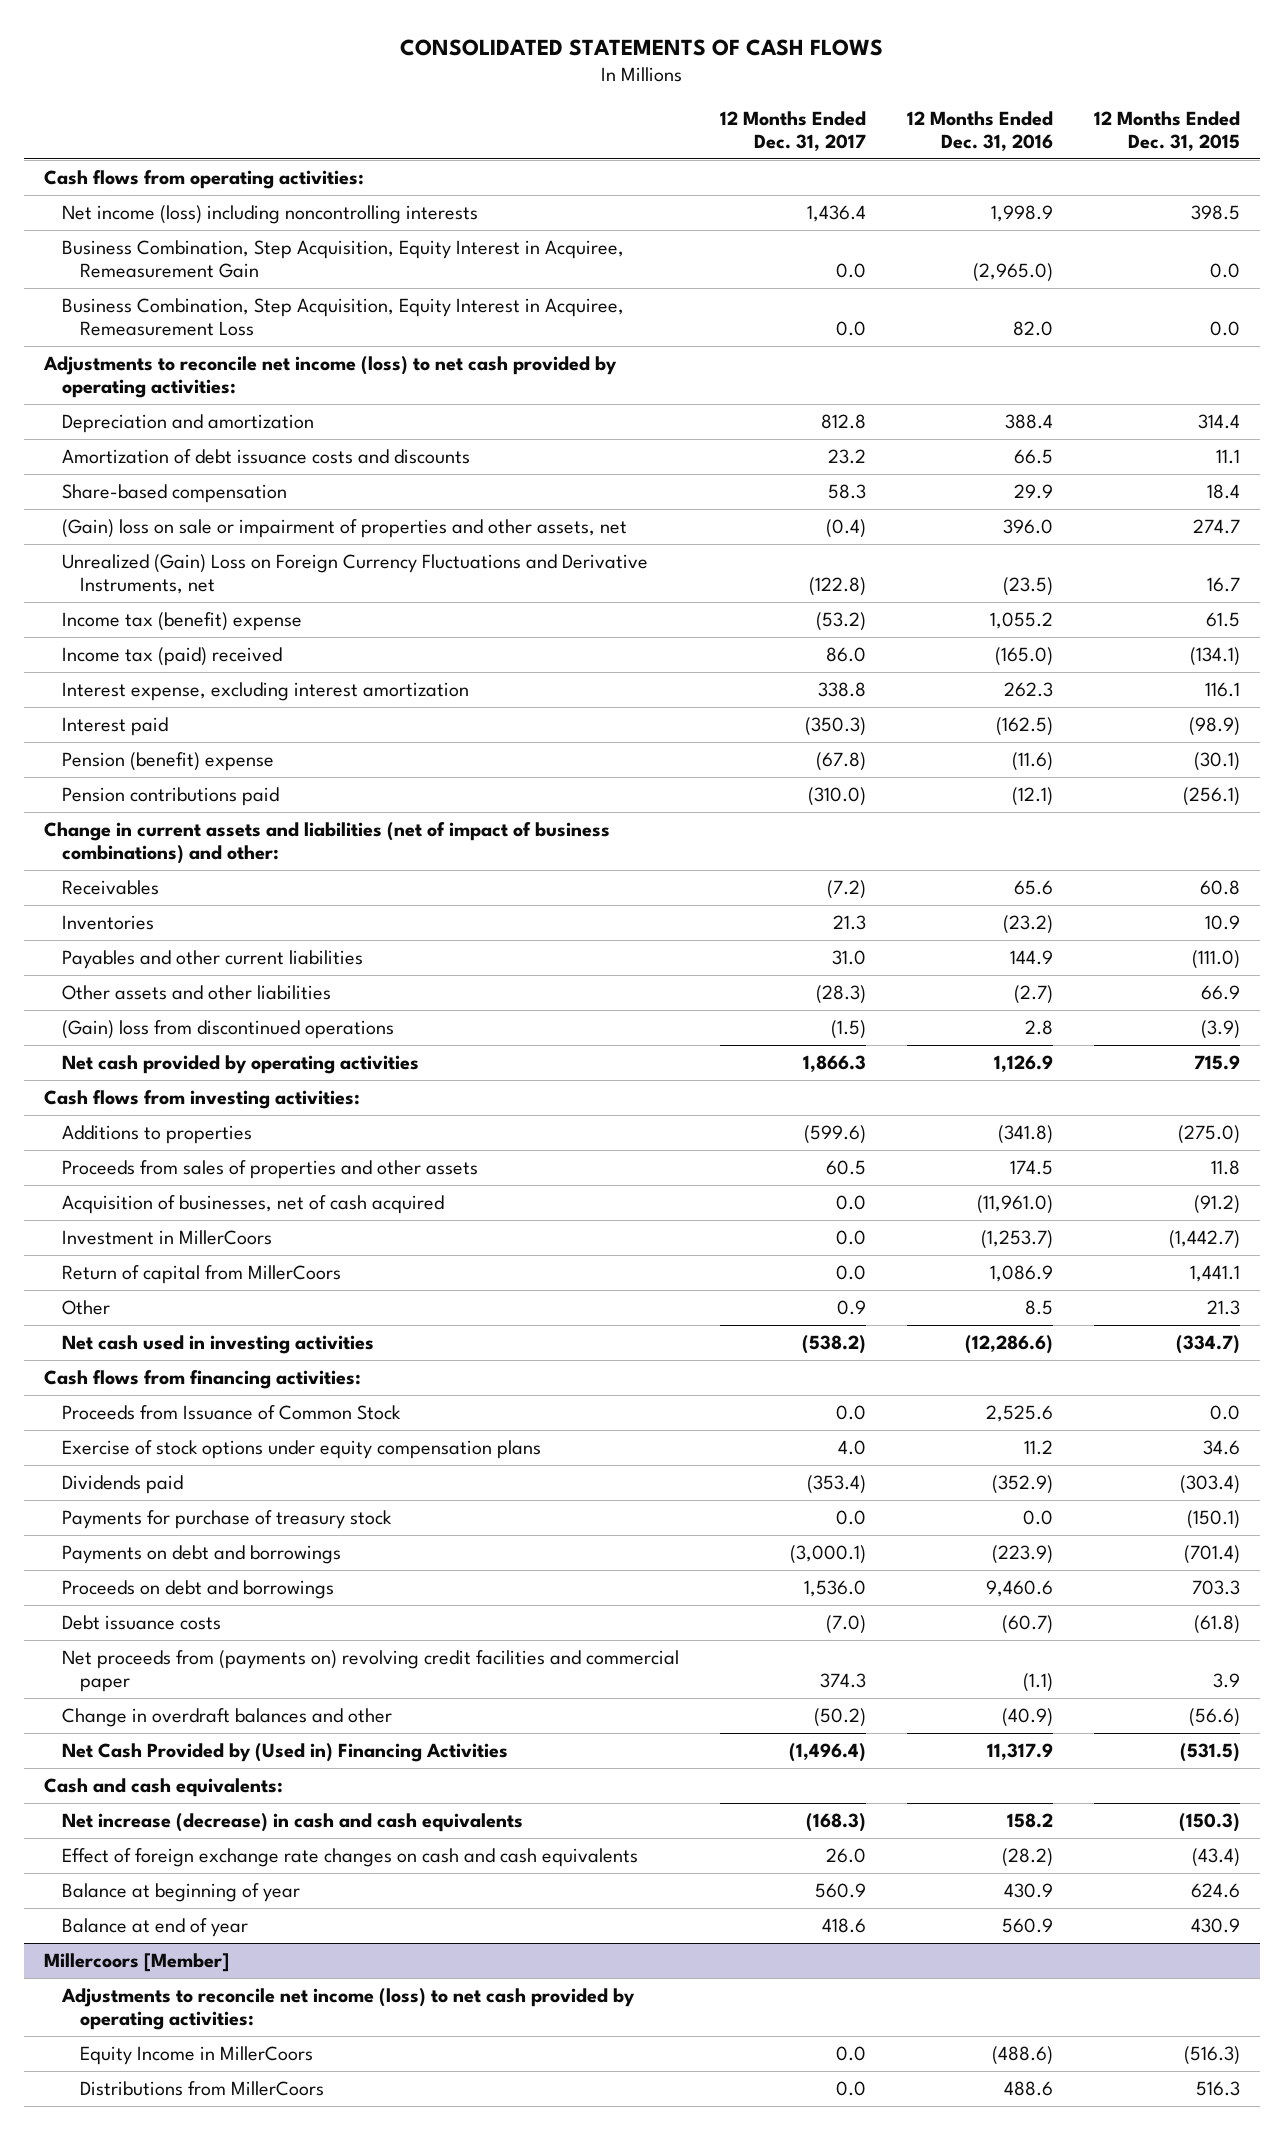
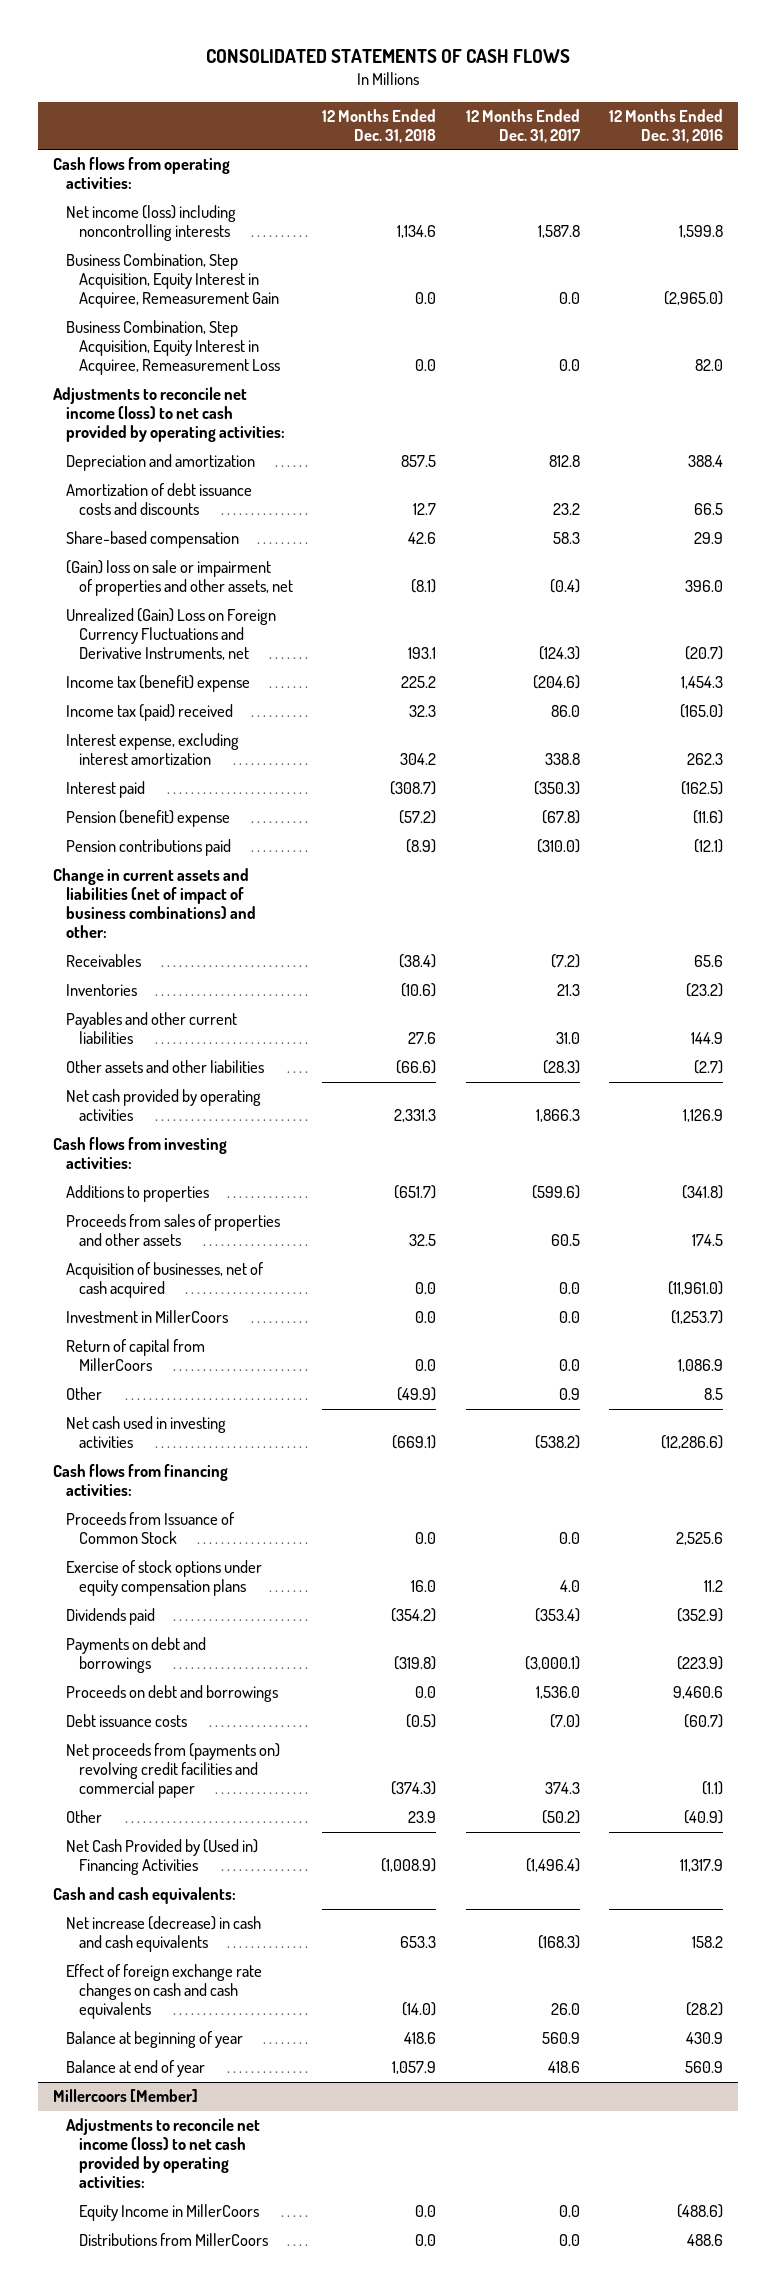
[1093,111,1240,152] 12 Months Ended Dec. 31, 2015 -> none
none -> [322,108,437,143] 12 Months Ended Dec. 31, 2018
[807,204,867,222] 1,436.4 -> [537,225,580,239] 1,587.8
[990,204,1053,222] 1,998.9 -> [679,225,724,239] 1,599.8
[809,576,867,596] (122.8) -> [538,646,580,661] (124.3)
[1002,576,1053,596] (23.5) -> [685,646,724,661] (20.7)
[816,611,867,631] (53.2) -> [532,675,580,690] (204.6)
[989,611,1053,629] 1,055.2 -> [681,676,724,690] 1,454.3
[62,1019,395,1039] (Gain) loss from discontinued operations -> none
[62,1509,393,1529] Payments for purchase of treasury stock -> none
[62,1707,393,1727] Change in overdraft balances and other -> [65,1810,102,1824] Other

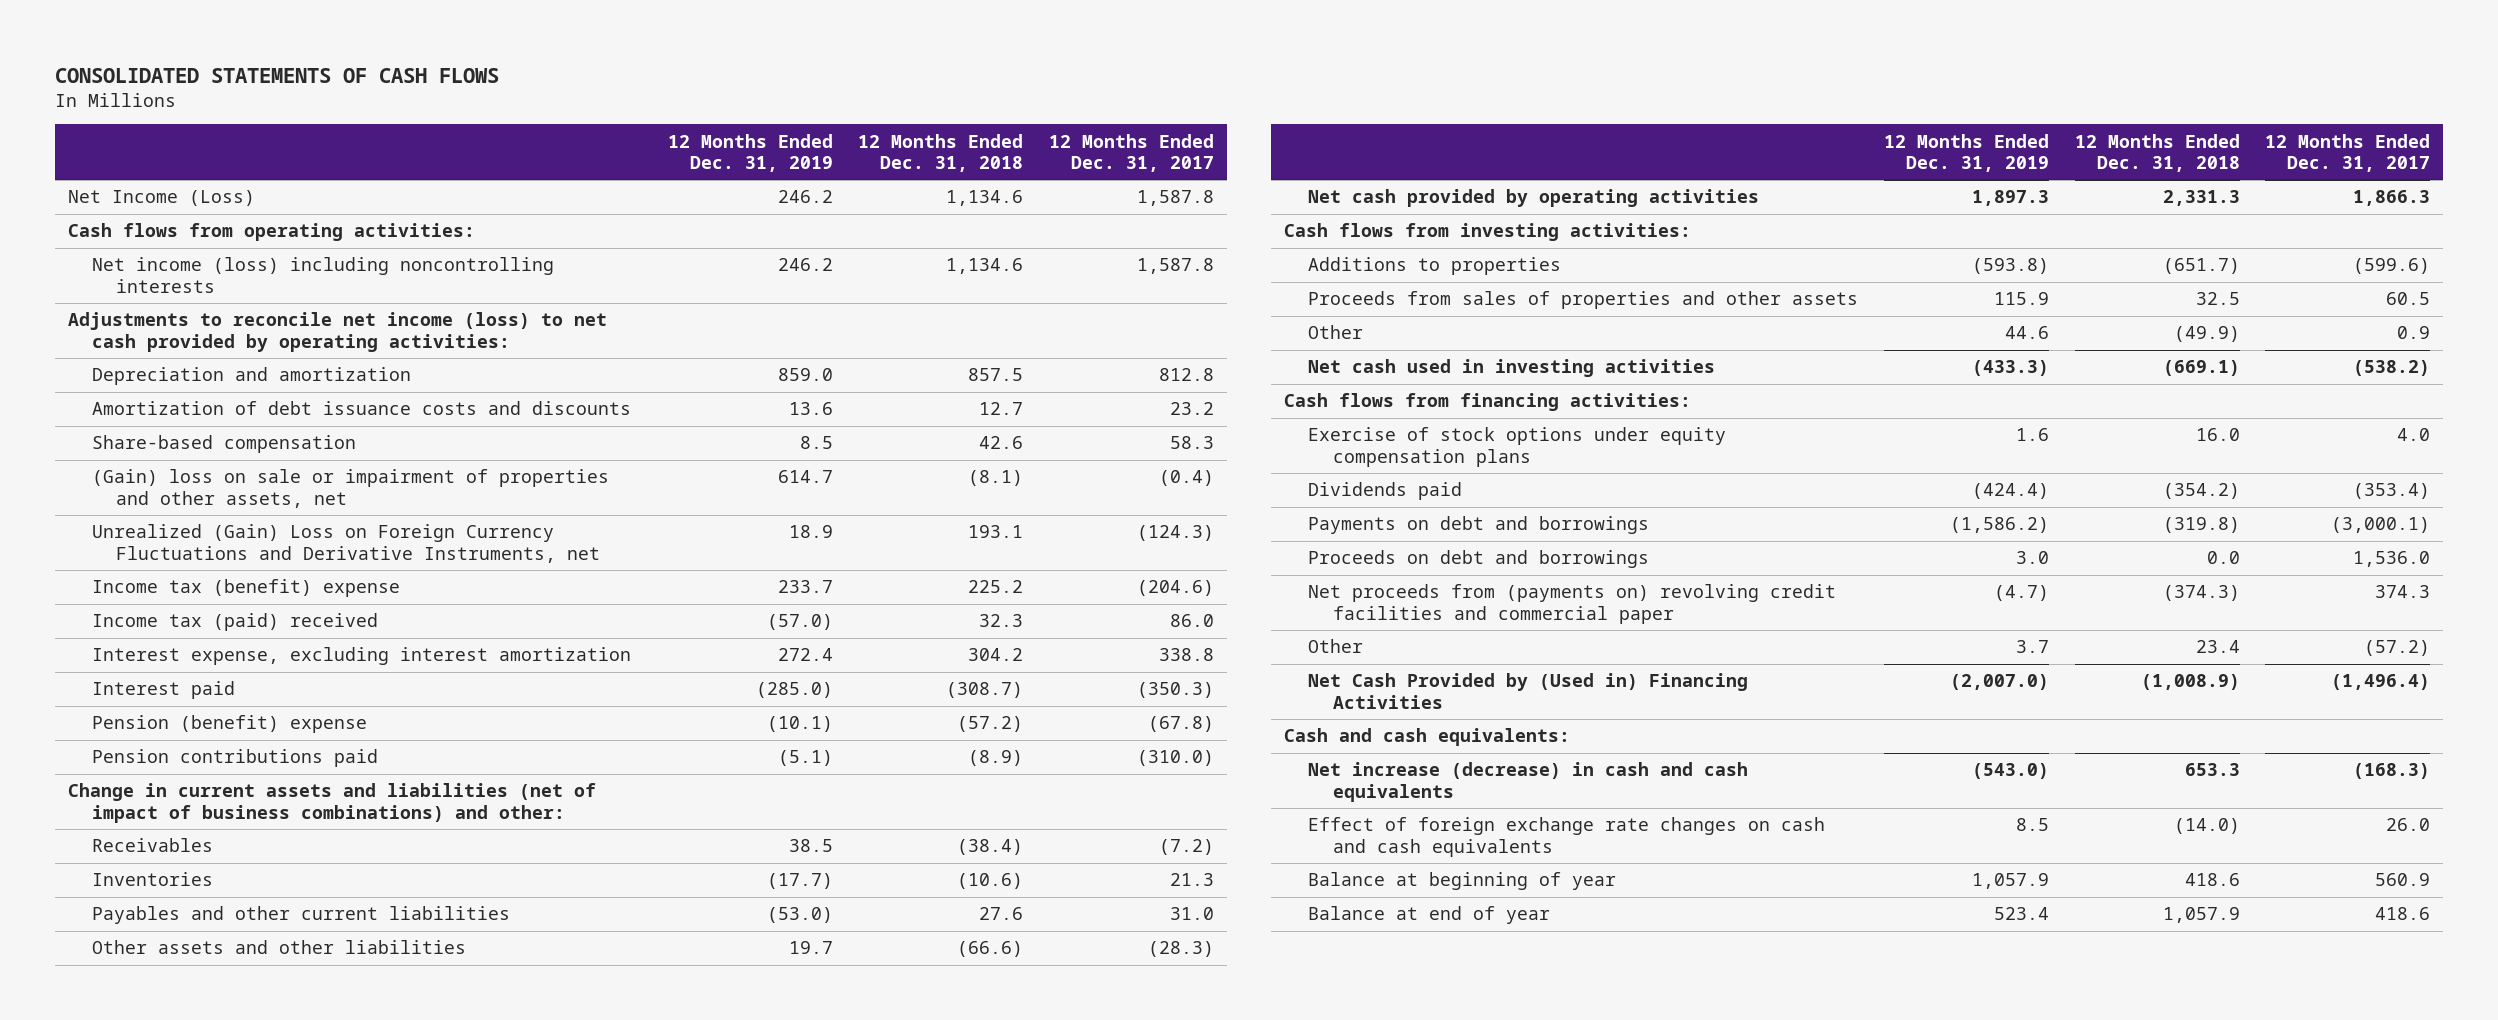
[609,108,724,143] 12 Months Ended Dec. 31, 2016 -> none
none -> [667,133,833,173] 12 Months Ended Dec. 31, 2019
none -> [67,190,255,207] Net Income (Loss)
[65,253,279,309] Business Combination, Step Acquisition, Equity Interest in Acquiree, Remeasurement Gain -> none
[65,320,280,376] Business Combination, Step Acquisition, Equity Interest in Acquiree, Remeasurement Loss -> none
[65,1262,264,1299] Acquisition of businesses, net of cash acquired -> none
[65,1310,228,1324] Investment in MillerCoors -> none
[65,1339,205,1372] Return of capital from MillerCoors -> none
[65,1512,235,1545] Proceeds from Issuance of Common Stock -> none
[65,1714,187,1728] Debt issuance costs -> none
[408,1811,437,1824] 23.9 -> [2195,640,2240,654] 23.4
[541,1810,580,1825] (50.2) -> [2364,640,2431,657] (57.2)
[52,2089,198,2103] Millercoors [Member] -> none
[65,2118,260,2189] Adjustments to reconcile net income (loss) to net cash provided by operating activities: -> none
[78,2204,259,2222] Equity Income in MillerCoors -> none
[78,2233,268,2247] Distributions from MillerCoors -> none

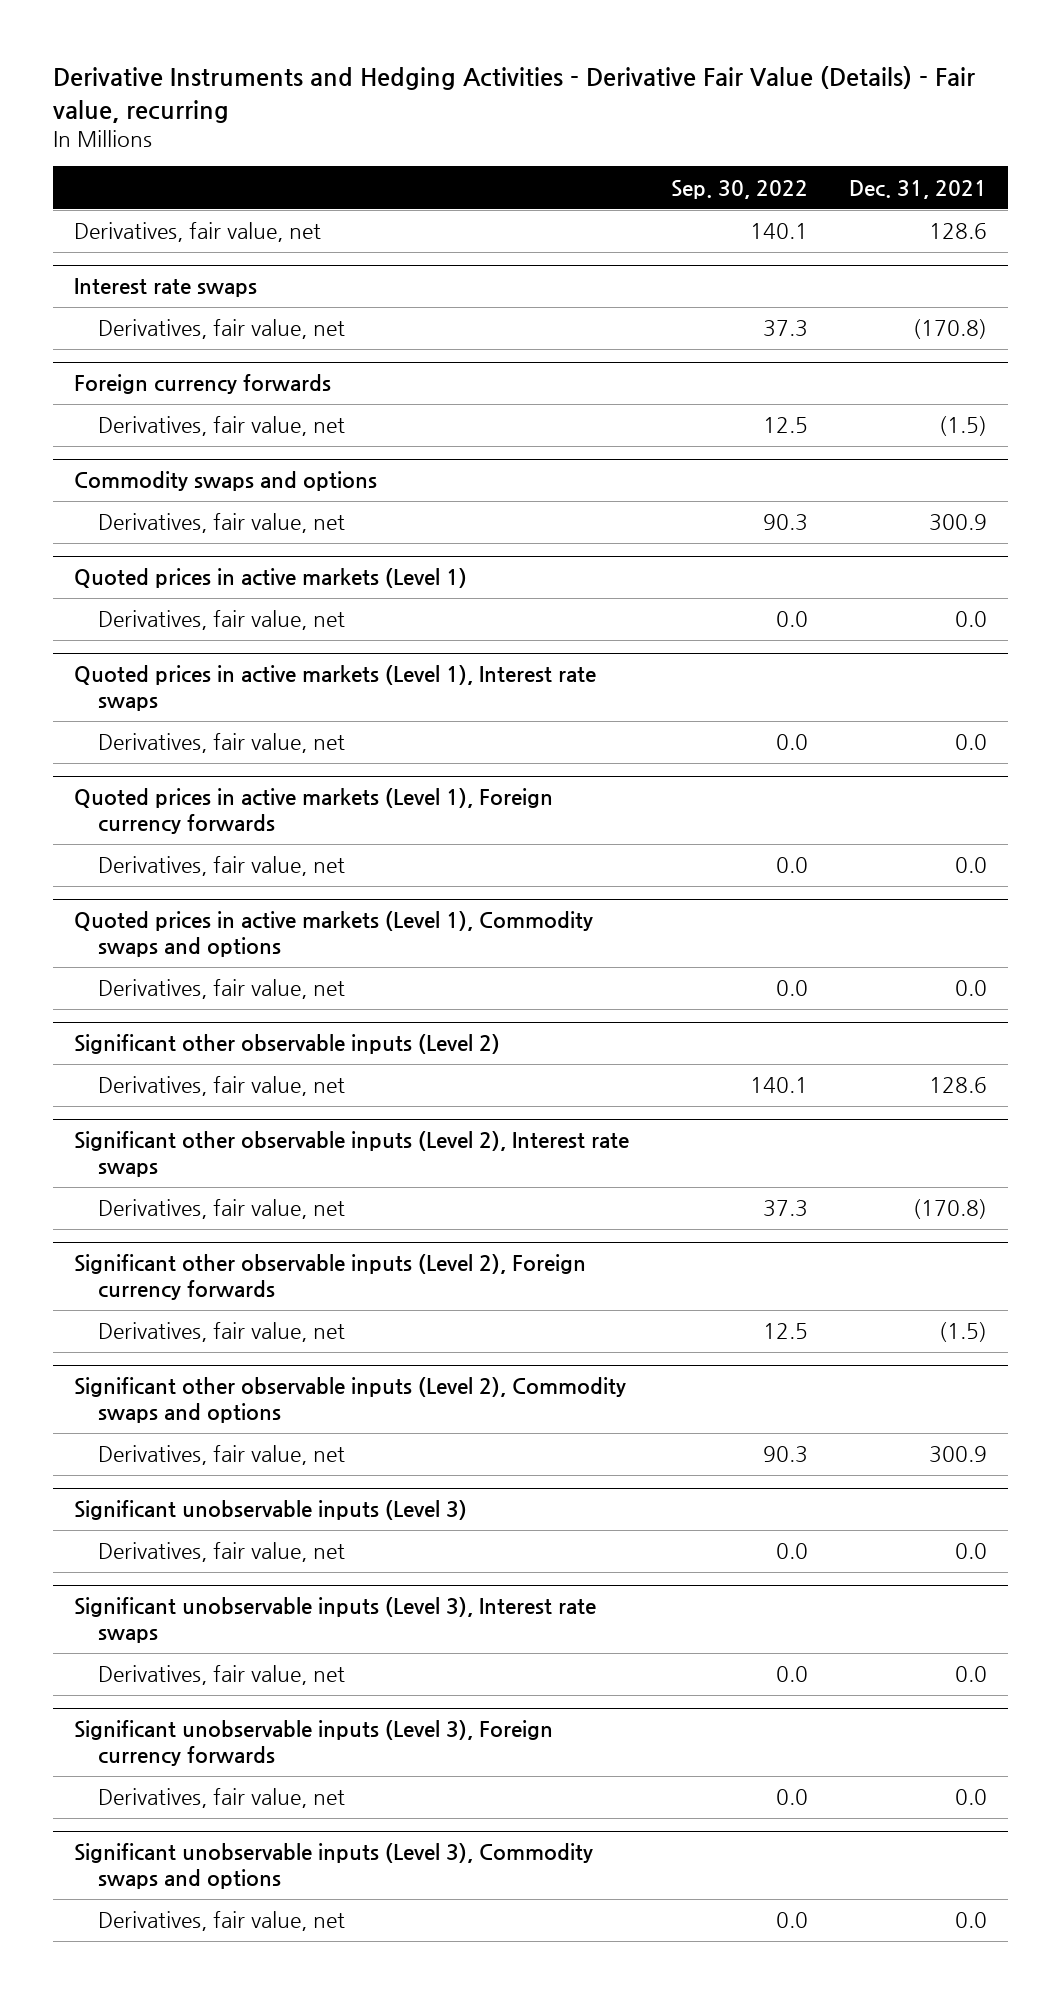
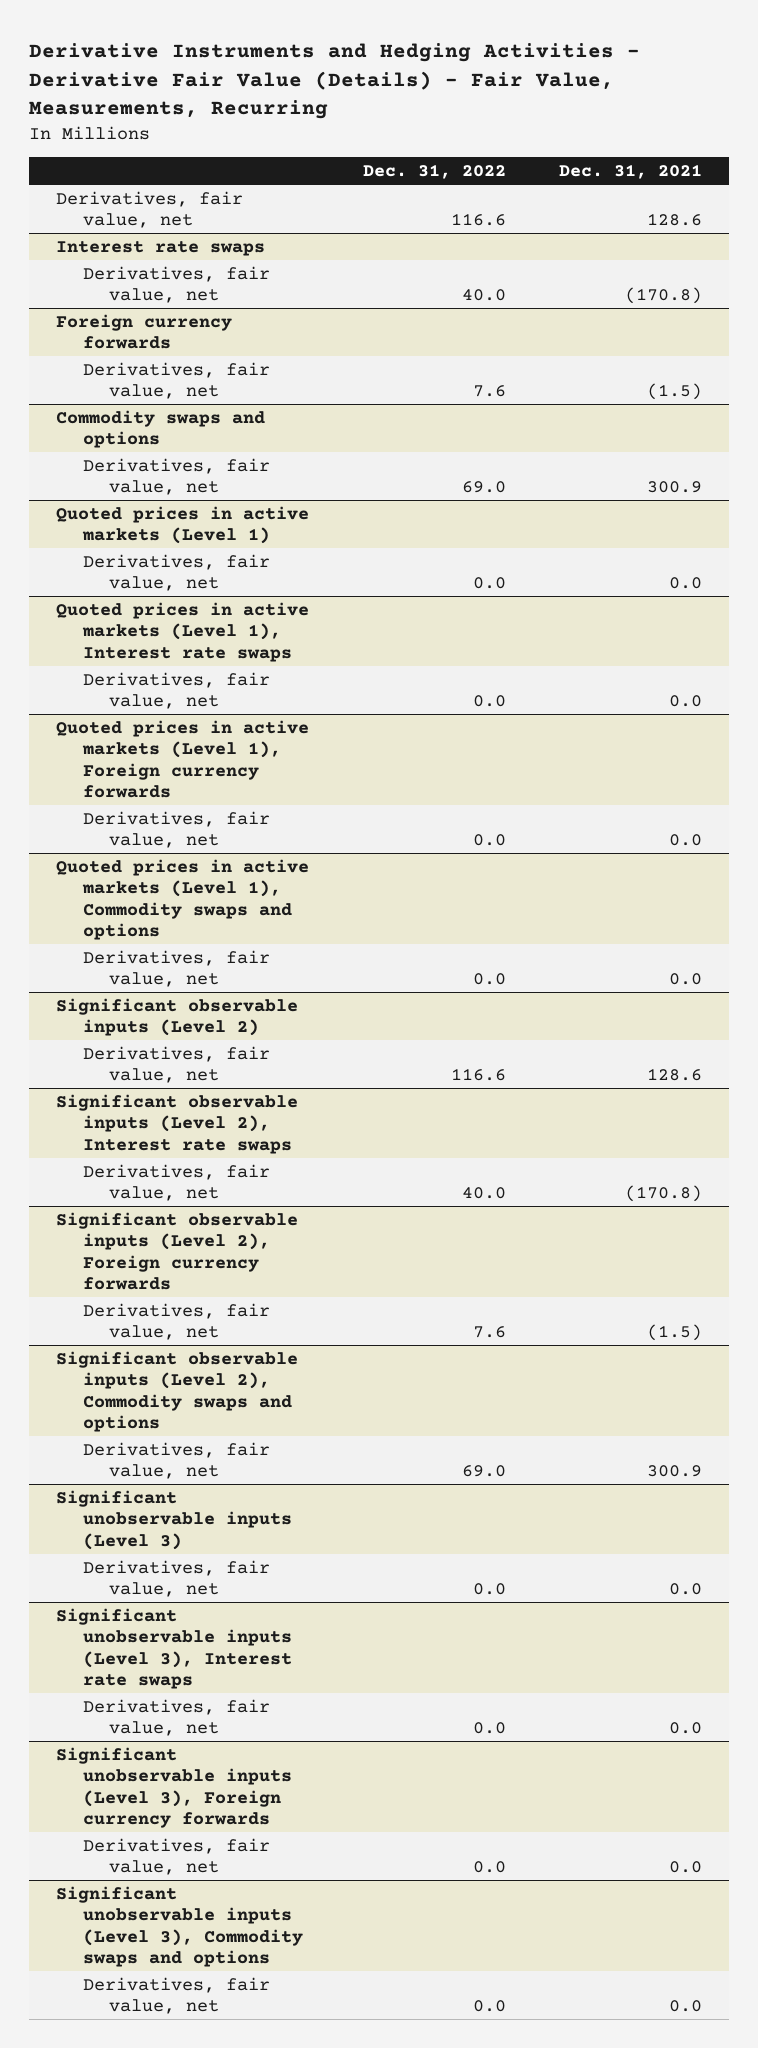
[53,66,976,123] Derivative Instruments and Hedging Activities - Derivative Fair Value (Details) - Fair value, recurring -> [29,43,641,120] Derivative Instruments and Hedging Activities - Derivative Fair Value (Details) - Fair Value, Measurements, Recurring
[670,179,808,199] Sep. 30, 2022 -> none
none -> [362,163,506,179] Dec. 31, 2022
[74,1034,501,1055] Significant other observable inputs (Level 2) -> [55,997,298,1037] Significant observable inputs (Level 2)
[74,1131,630,1178] Significant other observable inputs (Level 2), Interest rate swaps -> [55,1093,298,1154] Significant observable inputs (Level 2), Interest rate swaps
[74,1254,587,1301] Significant other observable inputs (Level 2), Foreign currency forwards -> [55,1211,298,1291] Significant observable inputs (Level 2), Foreign currency forwards
[74,1377,627,1424] Significant other observable inputs (Level 2), Commodity swaps and options -> [55,1350,298,1433] Significant observable inputs (Level 2), Commodity swaps and options

